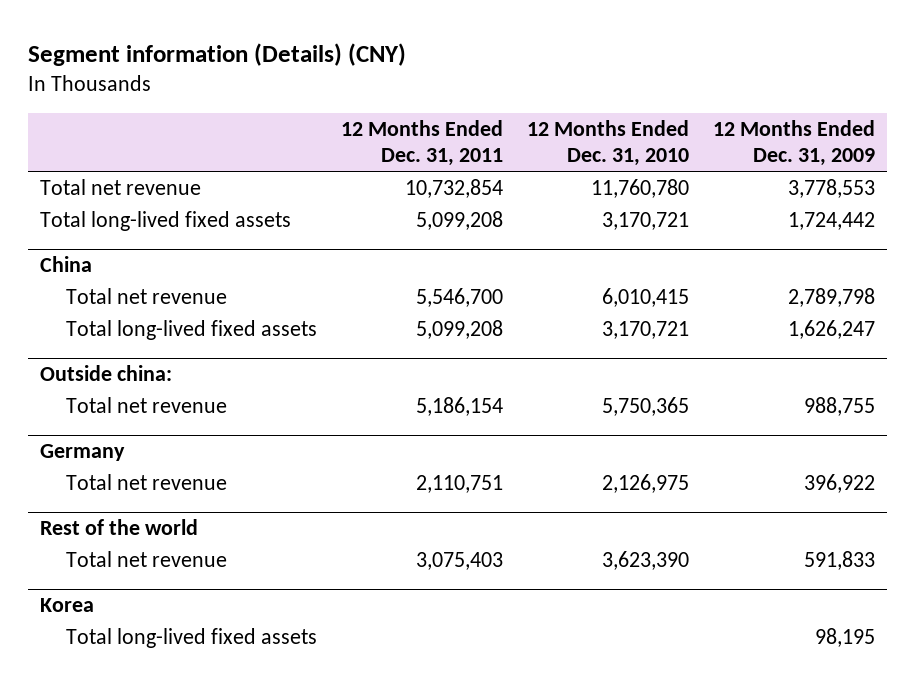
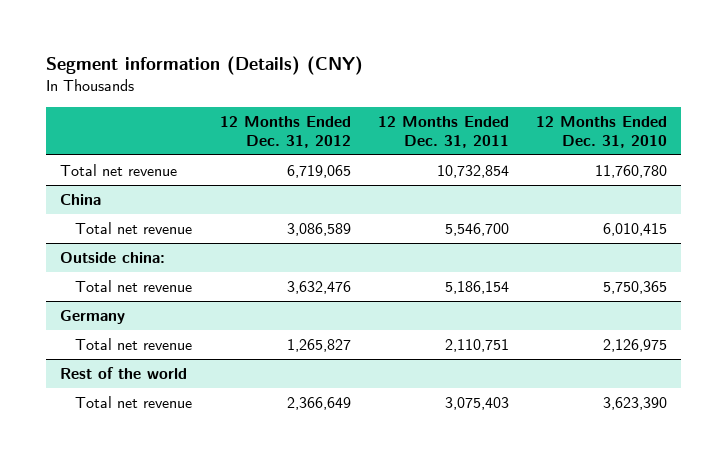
[713,119,876,167] 12 Months Ended Dec. 31, 2009 -> none
none -> [219,115,351,148] 12 Months Ended Dec. 31, 2012
[39,211,291,232] Total long-lived fixed assets -> none
[65,320,317,341] Total long-lived fixed assets -> none
[39,598,94,613] Korea -> none
[65,628,317,649] Total long-lived fixed assets -> none

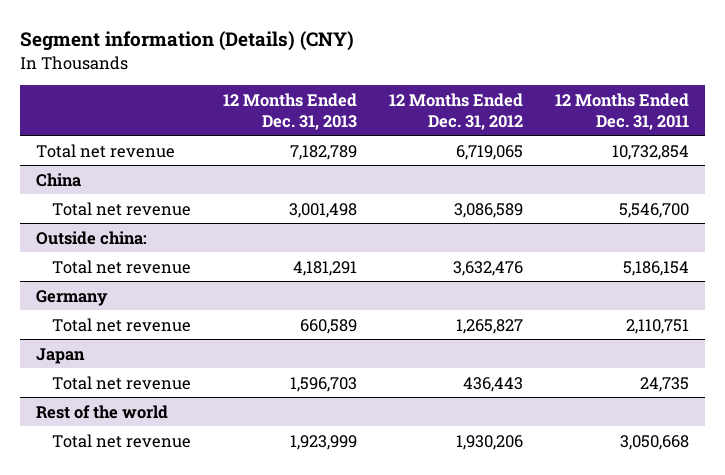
[536,115,668,148] 12 Months Ended Dec. 31, 2010 -> none
none -> [223,92,358,130] 12 Months Ended Dec. 31, 2013
none -> [36,347,86,364] Japan
none -> [52,375,192,390] Total net revenue
[286,396,351,410] 2,366,649 -> [455,434,523,450] 1,930,206
[445,396,510,410] 3,075,403 -> [619,434,689,450] 3,050,668

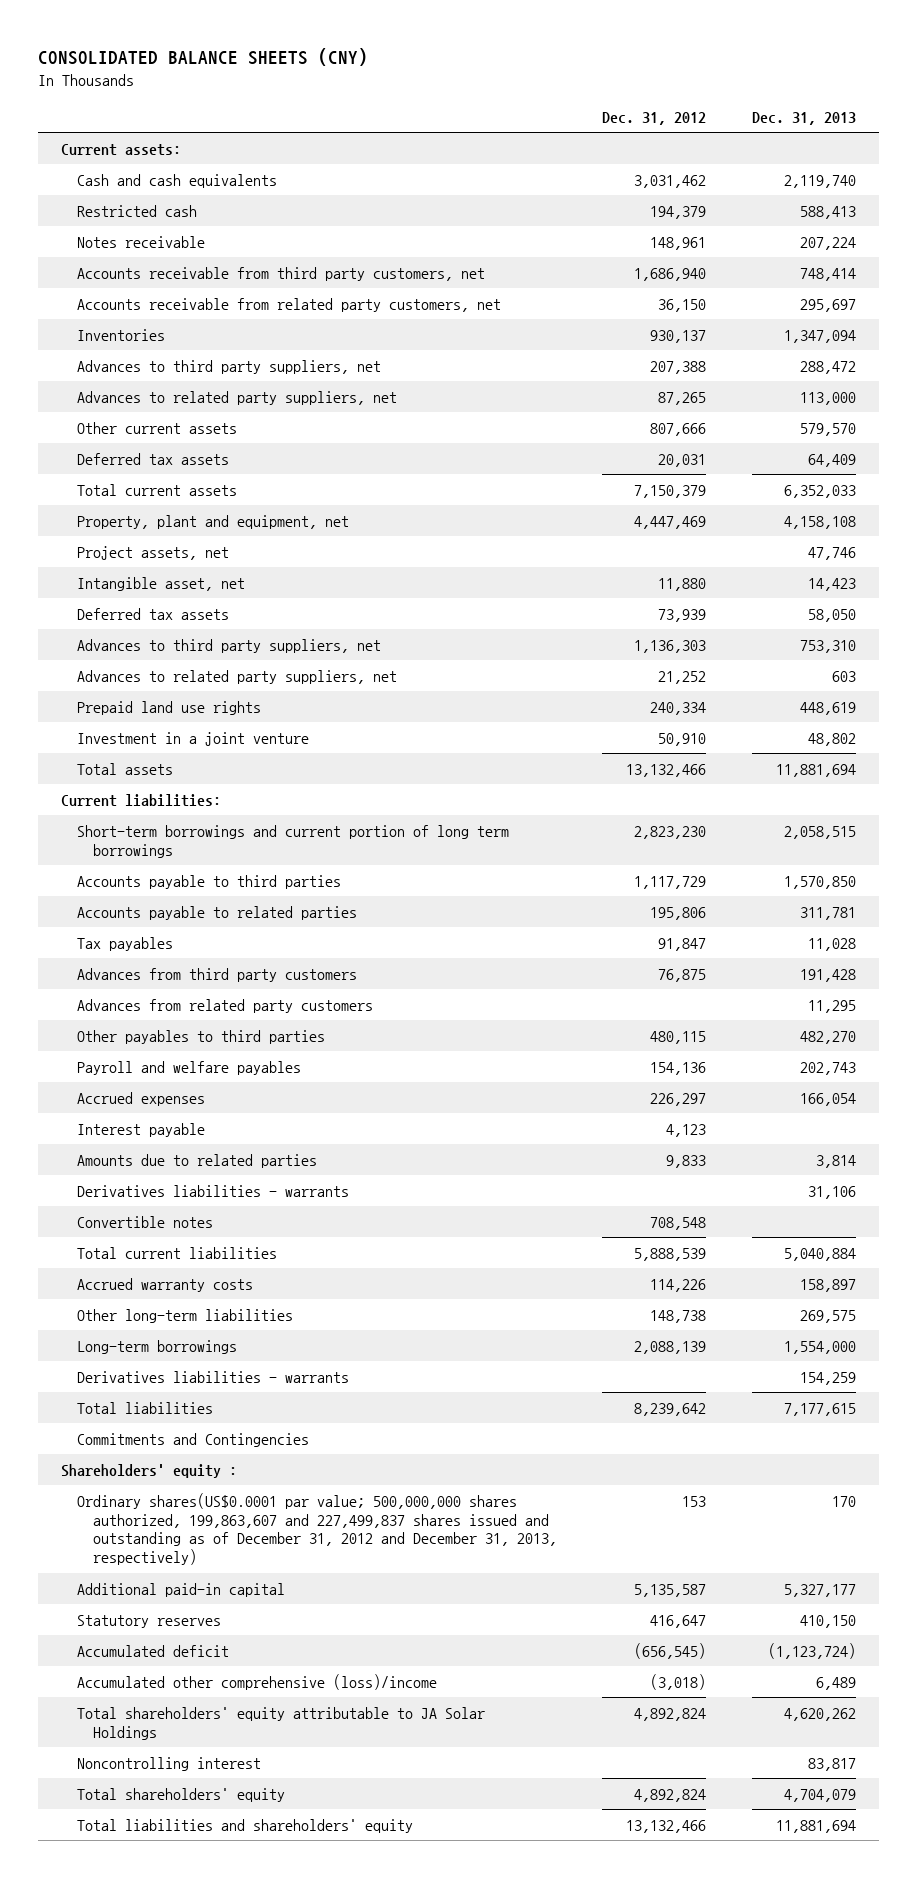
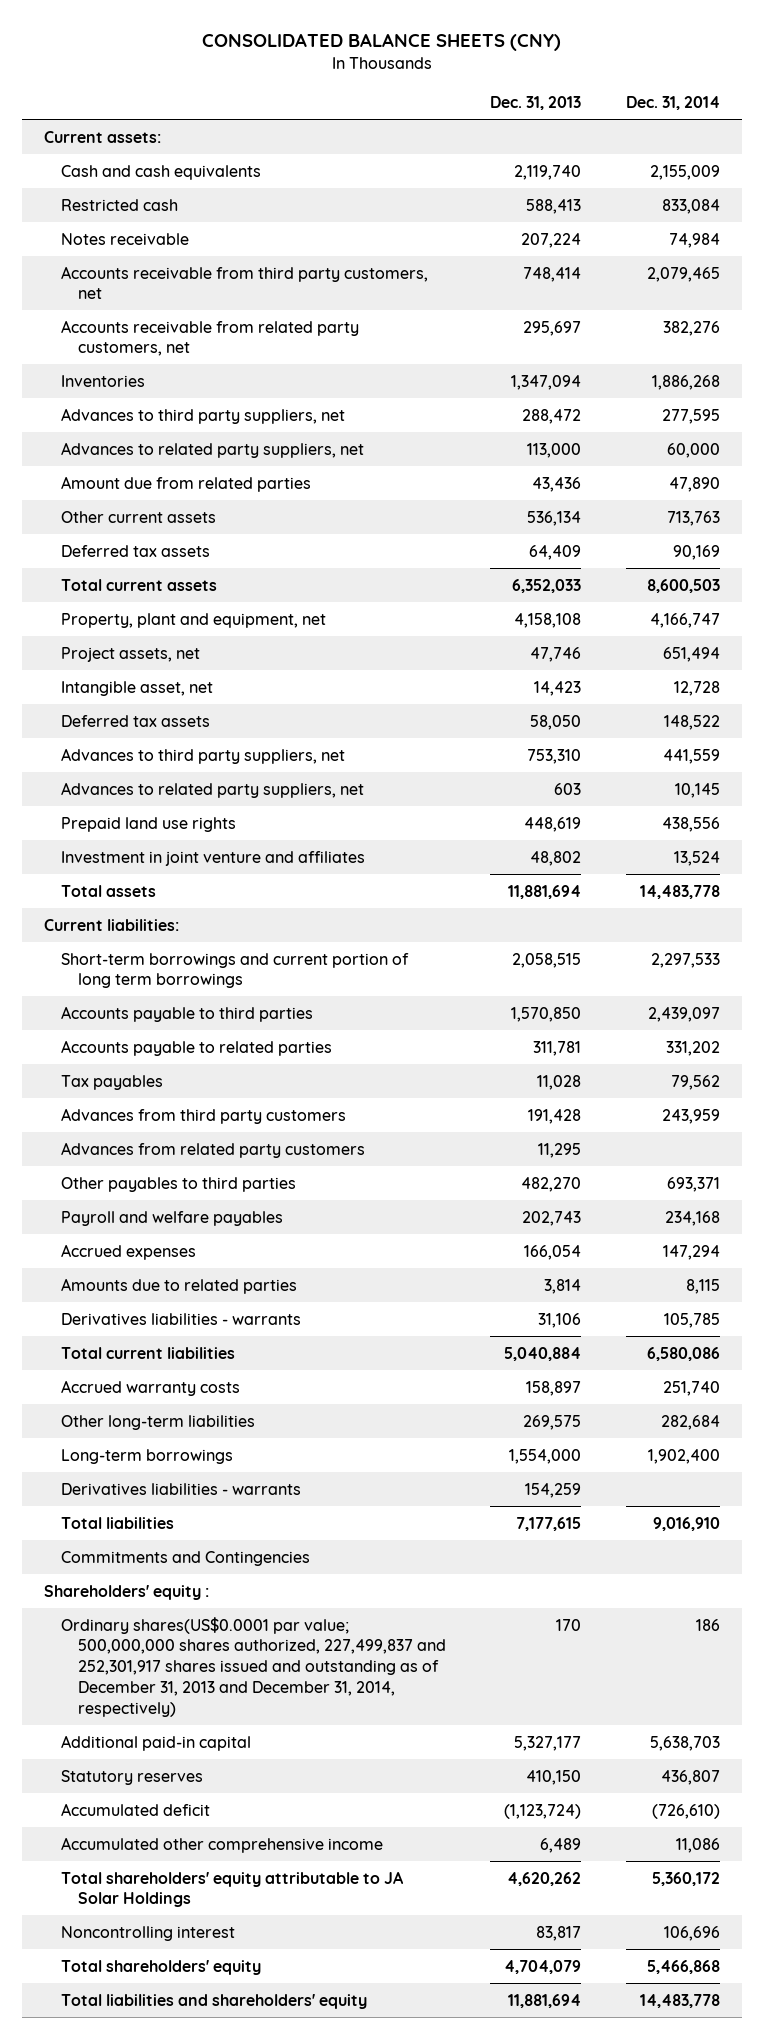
[602,111,707,125] Dec. 31, 2012 -> none
none -> [625,96,720,111] Dec. 31, 2014
none -> [61,475,312,492] Amount due from related parties
[800,422,857,436] 579,570 -> [527,510,582,526] 536,134
[76,731,309,746] Investment in a joint venture -> [61,850,366,866] Investment in joint venture and affiliates
[76,1122,205,1137] Interest payable -> none
[76,1215,213,1228] Convertible notes -> none
[76,1492,557,1566] Ordinary shares(US$0.0001 par value; 500,000,000 shares authorized, 199,863,607 and 227,499,837 shares issued and outstanding as of December 31, 2012 and December 31, 2013, respectively) -> [61,1616,447,1717] Ordinary shares(US$0.0001 par value; 500,000,000 shares authorized, 227,499,837 and 252,301,917 shares issued and outstanding as of December 31, 2013 and December 31, 2014, respectively)
[76,1673,437,1690] Accumulated other comprehensive (loss)/income -> [61,1836,384,1853] Accumulated other comprehensive income

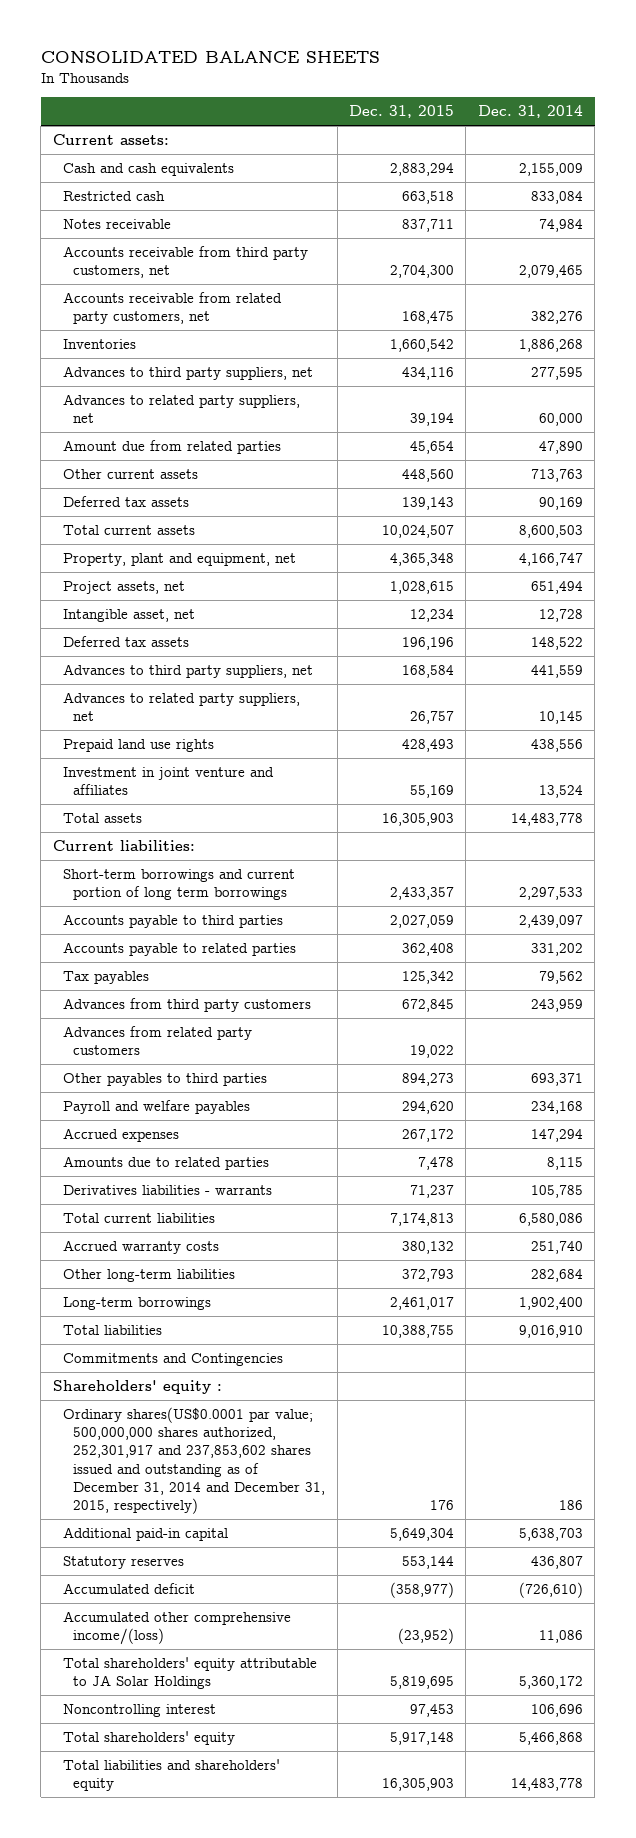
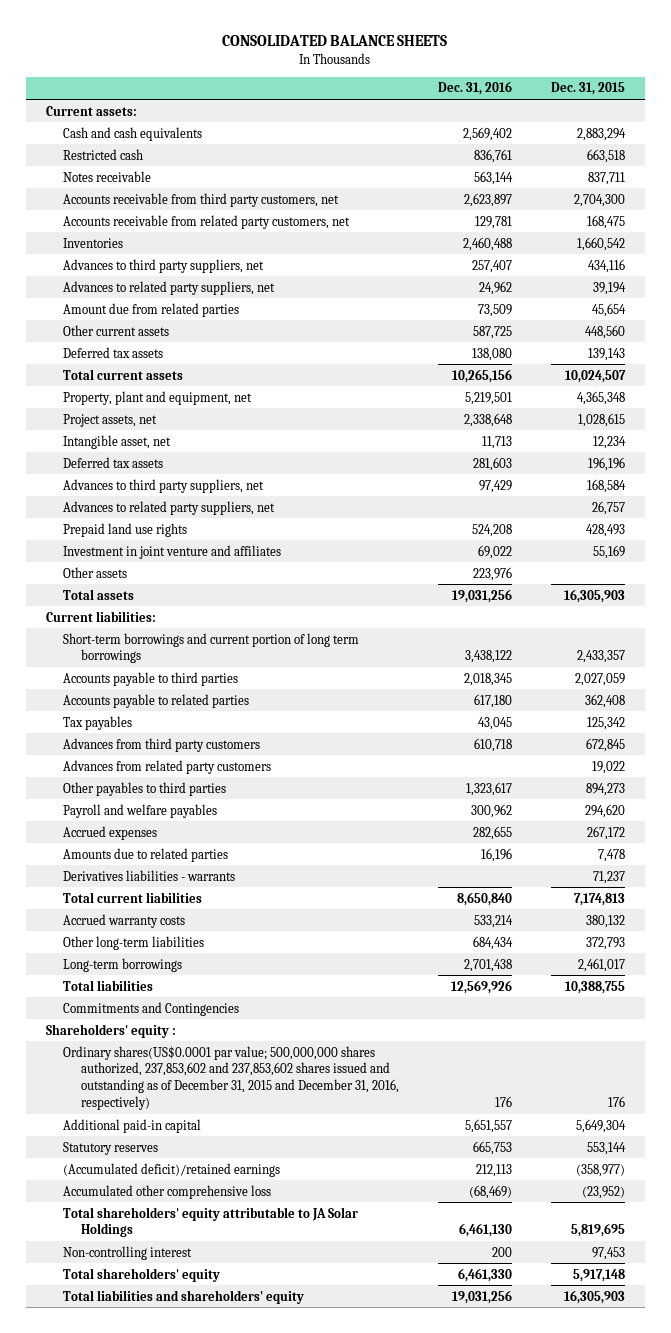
[477,105,583,119] Dec. 31, 2014 -> none
none -> [438,81,513,96] Dec. 31, 2016
none -> [63,566,128,578] Other assets
[63,1407,326,1515] Ordinary shares(US$0.0001 par value; 500,000,000 shares authorized, 252,301,917 and 237,853,602 shares issued and outstanding as of December 31, 2014 and December 31, 2015, respectively) -> [63,1045,400,1110] Ordinary shares(US$0.0001 par value; 500,000,000 shares authorized, 237,853,602 and 237,853,602 shares issued and outstanding as of December 31, 2015 and December 31, 2016, respectively)
[63,1583,196,1595] Accumulated deficit -> [63,1162,281,1177] (Accumulated deficit)/retained earnings
[63,1611,292,1646] Accumulated other comprehensive income/(loss) -> [63,1184,272,1199] Accumulated other comprehensive loss
[63,1704,217,1718] Noncontrolling interest -> [63,1245,193,1260] Non-controlling interest

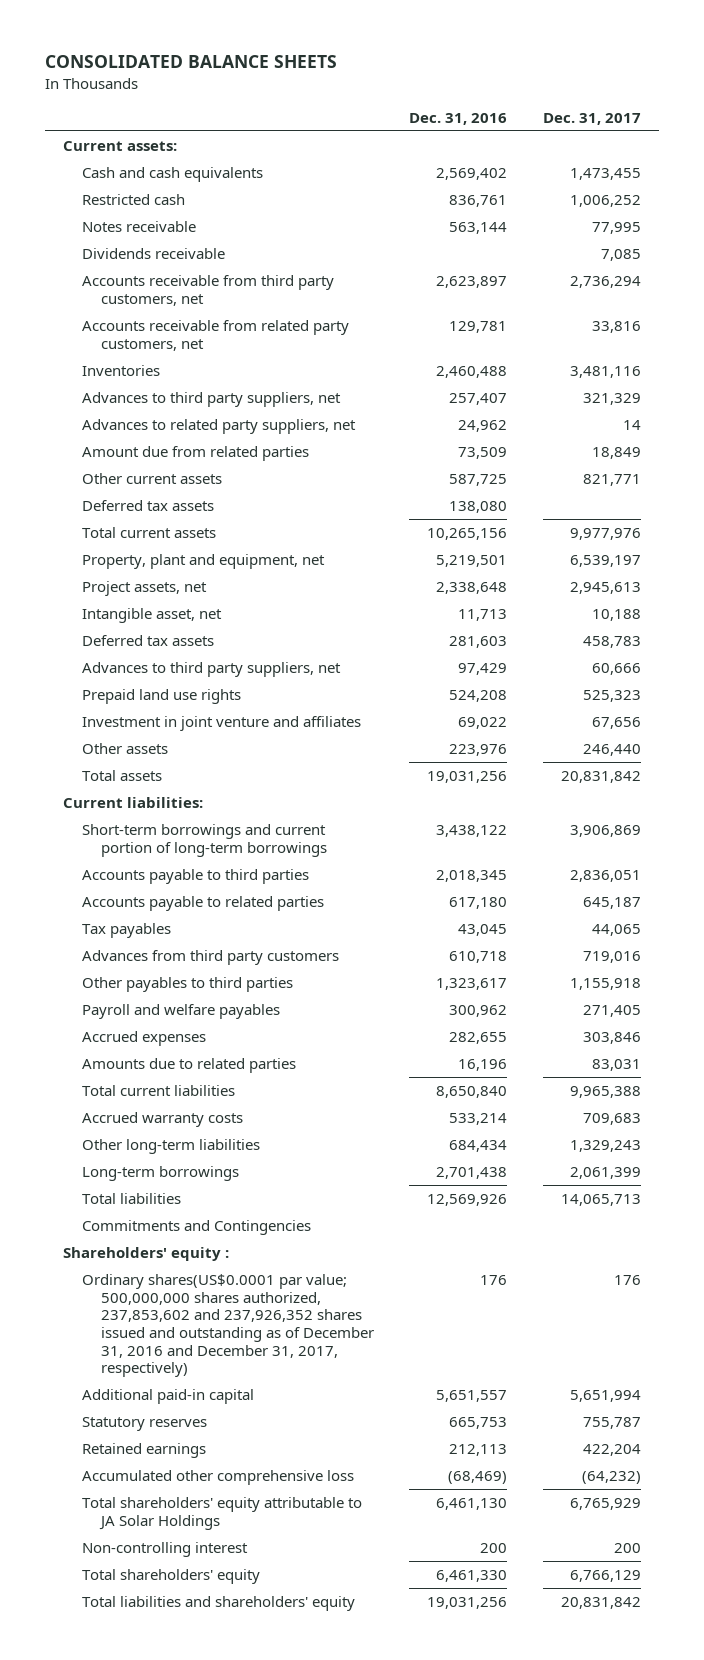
[551,82,626,96] Dec. 31, 2015 -> none
none -> [543,112,642,125] Dec. 31, 2017
none -> [81,247,225,259] Dividends receivable
[63,500,276,515] Advances to related party suppliers, net -> none
[63,632,360,664] Short-term borrowings and current portion of long term borrowings -> [81,823,327,857] Short-term borrowings and current portion of long-term borrowings
[63,759,272,774] Advances from related party customers -> none
[63,869,236,881] Derivatives liabilities - warrants -> none
[63,1045,400,1110] Ordinary shares(US$0.0001 par value; 500,000,000 shares authorized, 237,853,602 and 237,853,602 shares issued and outstanding as of December 31, 2015 and December 31, 2016, respectively) -> [81,1273,374,1378] Ordinary shares(US$0.0001 par value; 500,000,000 shares authorized, 237,853,602 and 237,926,352 shares issued and outstanding as of December 31, 2016 and December 31, 2017, respectively)
[63,1162,281,1177] (Accumulated deficit)/retained earnings -> [81,1442,206,1458] Retained earnings

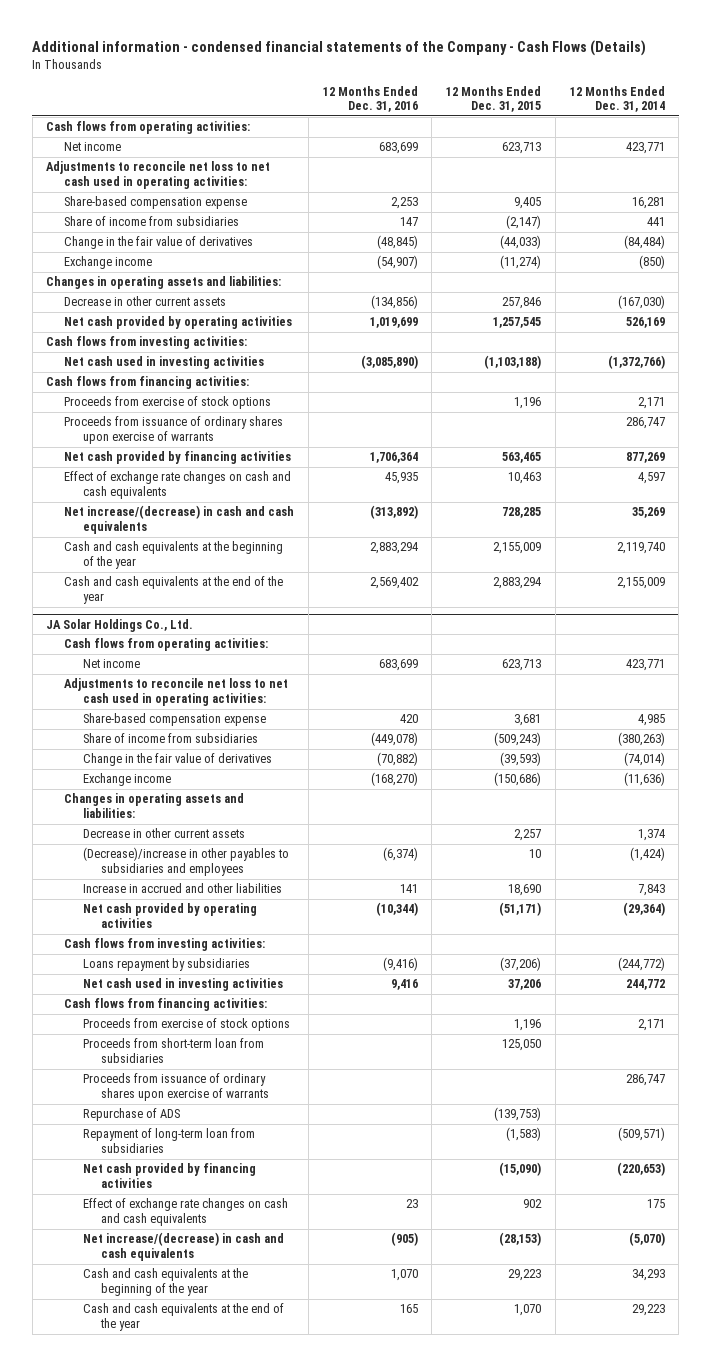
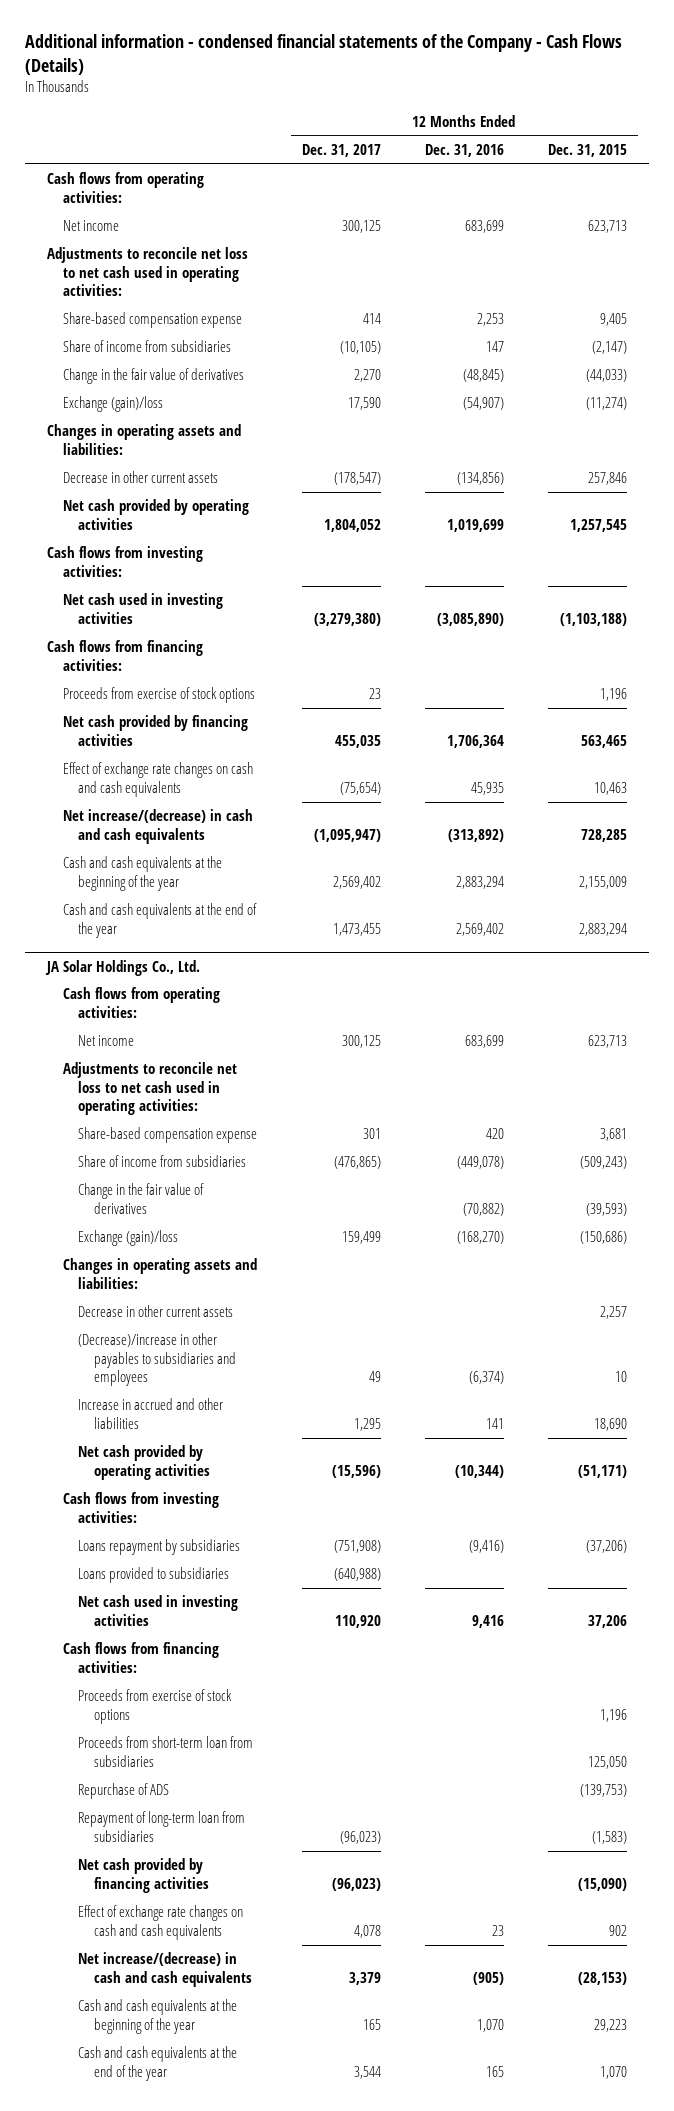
[569,85,665,113] 12 Months Ended Dec. 31, 2014 -> none
none -> [301,144,381,158] Dec. 31, 2017
[64,256,153,270] Exchange income -> [62,396,163,413] Exchange (gain)/loss
[64,416,284,445] Proceeds from issuance of ordinary shares upon exercise of warrants -> none
[82,773,171,787] Exchange income -> [78,1230,179,1247] Exchange (gain)/loss
none -> [78,1567,230,1584] Loans provided to subsidiaries
[82,1073,269,1102] Proceeds from issuance of ordinary shares upon exercise of warrants -> none

